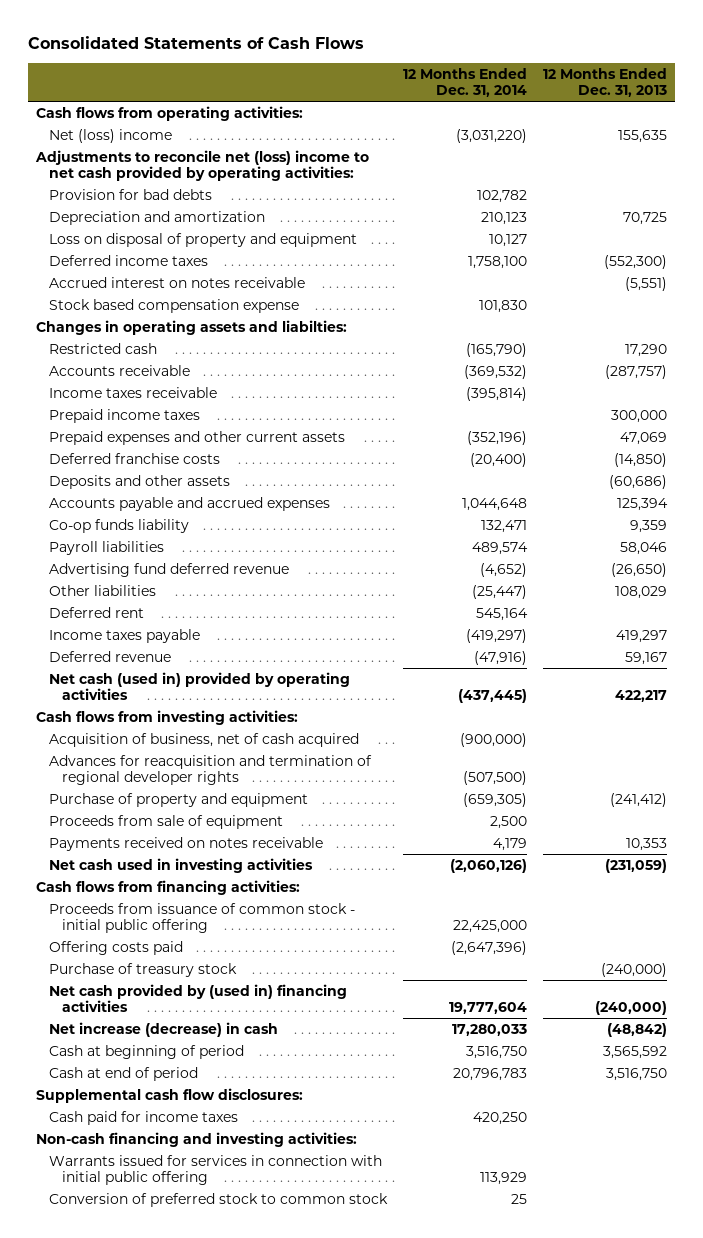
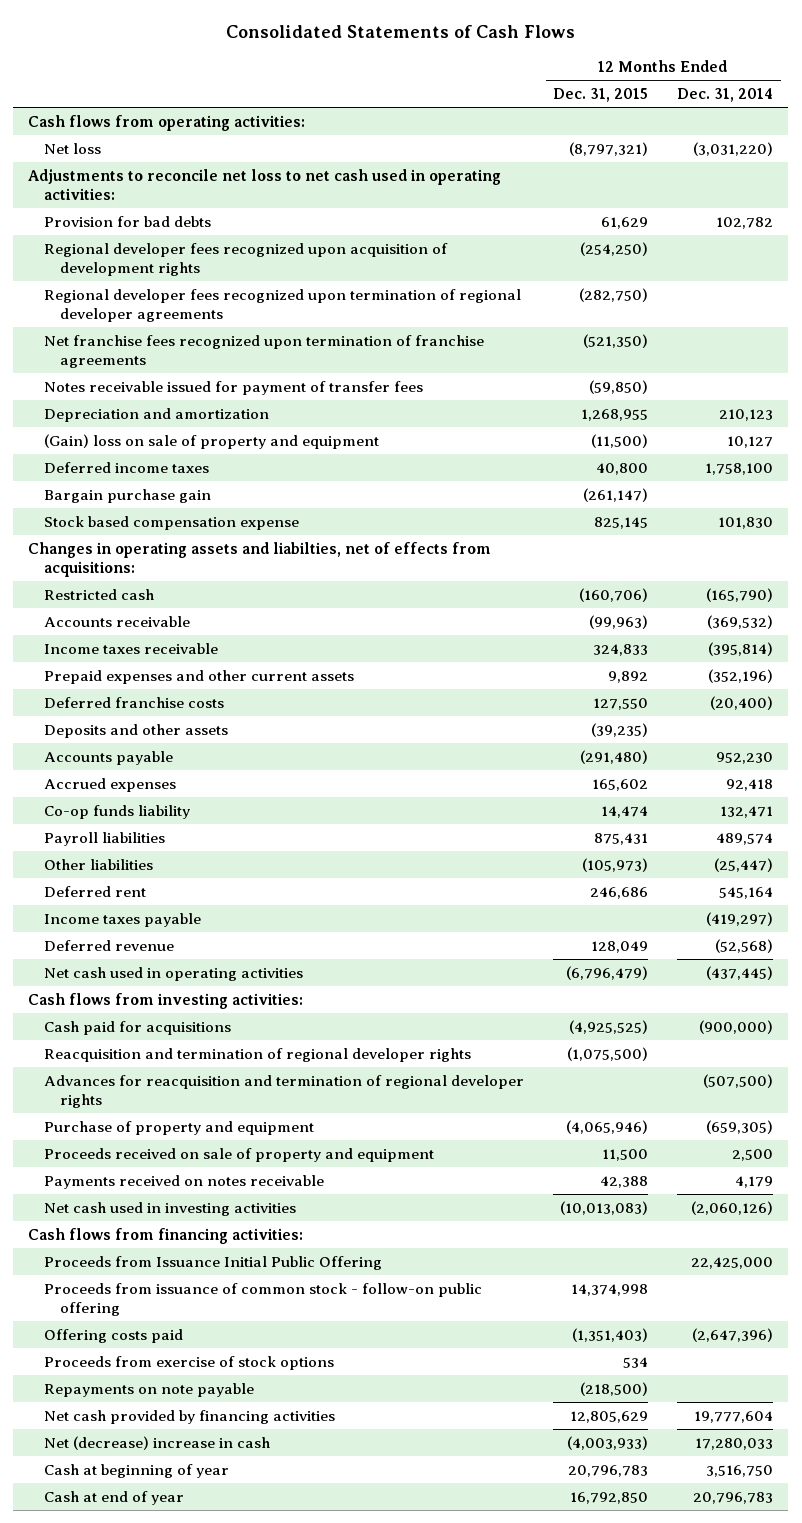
[543,68,668,98] 12 Months Ended Dec. 31, 2013 -> none
none -> [553,88,649,103] Dec. 31, 2015
[49,128,173,143] Net (loss) income -> [43,142,101,154] Net loss
[34,149,369,181] Adjustments to reconcile net (loss) income to net cash provided by operating activities: -> [28,168,502,200] Adjustments to reconcile net loss to net cash used in operating activities:
none -> [43,242,448,276] Regional developer fees recognized upon acquisition of development rights
none -> [43,288,521,322] Regional developer fees recognized upon termination of regional developer agreements
none -> [43,334,484,368] Net franchise fees recognized upon termination of franchise agreements
none -> [43,380,423,395] Notes receivable issued for payment of transfer fees
[49,232,358,247] Loss on disposal of property and equipment -> [43,433,379,449] (Gain) loss on sale of property and equipment
[49,276,306,288] Accrued interest on notes receivable -> none
none -> [43,488,211,503] Bargain purchase gain
[35,319,347,335] Changes in operating assets and liabilties: -> [28,541,492,577] Changes in operating assets and liabilties, net of effects from acquisitions:
[49,408,201,423] Prepaid income taxes -> none
[49,496,331,511] Accounts payable and accrued expenses -> none
none -> [43,750,173,765] Accounts payable
none -> [43,777,176,792] Accrued expenses
[49,562,290,577] Advertising fund deferred revenue -> none
[474,650,528,665] (47,916) -> [715,938,774,953] (52,568)
[49,671,351,700] Net cash (used in) provided by operating activities -> [43,966,303,981] Net cash used in operating activities
[49,732,360,747] Acquisition of business, net of cash acquired -> [43,1020,231,1035] Cash paid for acquisitions
none -> [43,1047,471,1062] Reacquisition and termination of regional developer rights
[49,814,284,829] Proceeds from sale of equipment -> none
none -> [43,1147,434,1162] Proceeds received on sale of property and equipment
[49,902,356,933] Proceeds from issuance of common stock - initial public offering -> [43,1255,382,1270] Proceeds from Issuance Initial Public Offering
none -> [43,1282,482,1316] Proceeds from issuance of common stock - follow-on public offering
[49,962,238,977] Purchase of treasury stock -> none
[35,1087,303,1103] Supplemental cash flow disclosures: -> none
[49,1110,239,1125] Cash paid for income taxes -> none
[35,1131,357,1147] Non-cash financing and investing activities: -> none
[49,1154,383,1185] Warrants issued for services in connection with initial public offering -> none
[49,1192,389,1207] Conversion of preferred stock to common stock -> none
none -> [43,1355,334,1370] Proceeds from exercise of stock options
none -> [43,1382,254,1397] Repayments on note payable
[49,983,348,1012] Net cash provided by (used in) financing activities -> [43,1409,335,1424] Net cash provided by financing activities
[49,1021,279,1037] Net increase (decrease) in cash -> [43,1435,270,1450] Net (decrease) increase in cash
[49,1044,245,1059] Cash at beginning of period -> [43,1463,229,1478] Cash at beginning of year
[49,1066,199,1081] Cash at end of period -> [43,1490,184,1505] Cash at end of year

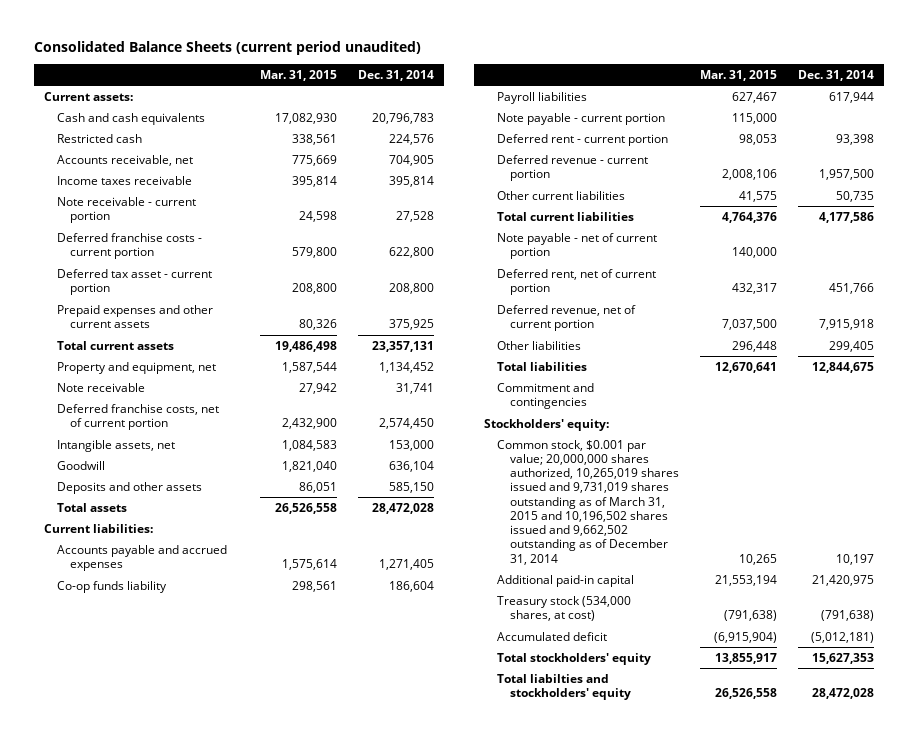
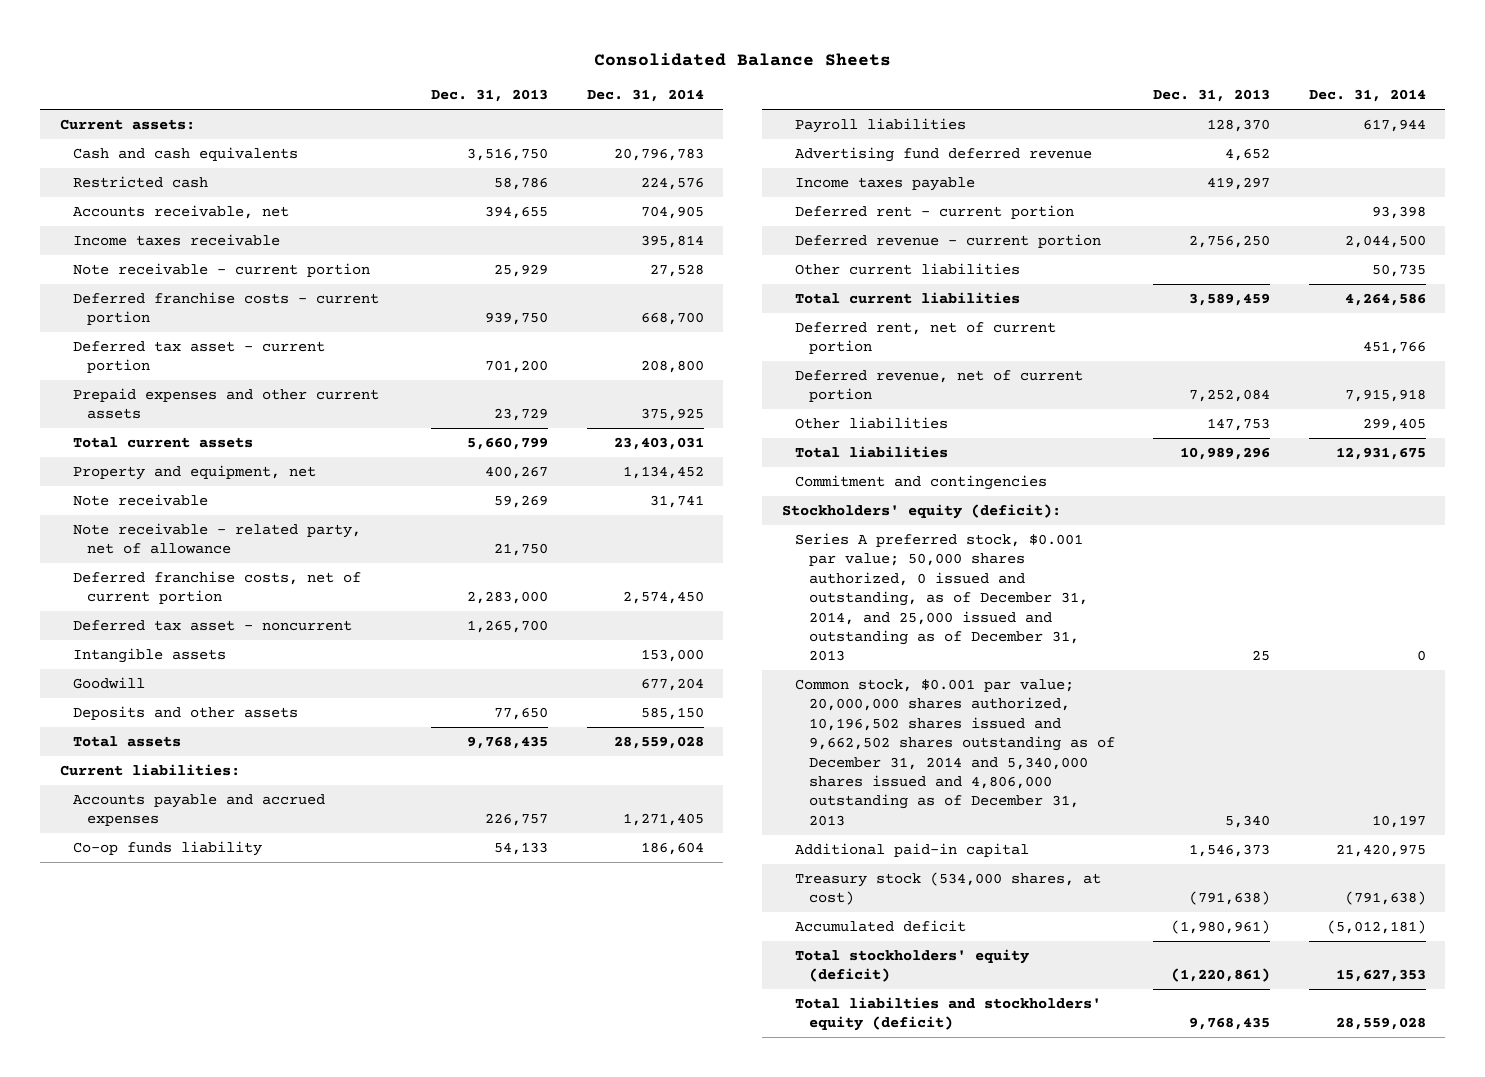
[34,41,422,56] Consolidated Balance Sheets (current period unaudited) -> [593,52,891,66] Consolidated Balance Sheets
[260,69,338,81] Mar. 31, 2015 -> none
none -> [431,89,549,103] Dec. 31, 2013
[388,247,434,259] 622,800 -> [640,312,704,326] 668,700
[371,340,434,352] 23,357,131 -> [613,436,704,450] 23,403,031
none -> [73,522,362,555] Note receivable - related party, net of allowance
none -> [73,619,353,631] Deferred tax asset - noncurrent
[57,439,176,452] Intangible assets, net -> [73,647,227,663] Intangible assets
[388,460,434,472] 636,104 -> [640,677,704,691] 677,204
[371,502,434,514] 28,472,028 -> [613,735,704,749] 28,559,028
[497,112,666,125] Note payable - current portion -> none
none -> [795,146,1093,162] Advertising fund deferred revenue
none -> [795,176,976,191] Income taxes payable
[818,169,874,181] 1,957,500 -> [1344,234,1426,248] 2,044,500
[497,232,658,260] Note payable - net of current portion -> none
[818,211,874,223] 4,177,586 -> [1344,292,1426,306] 4,264,586
[811,361,874,373] 12,844,675 -> [1335,446,1426,460] 12,931,675
[484,418,610,431] Stockholders' equity: -> [781,503,1061,519] Stockholders' equity (deficit):
none -> [795,532,1088,662] Series A preferred stock, $0.001 par value; 50,000 shares authorized, 0 issued and outstanding, as of December 31, 2014, and 25,000 issued and outstanding as of December 31, 2013
[497,439,679,565] Common stock, $0.001 par value; 20,000,000 shares authorized, 10,265,019 shares issued and 9,731,019 shares outstanding as of March 31, 2015 and 10,196,502 shares issued and 9,662,502 outstanding as of December 31, 2014 -> [795,678,1115,826] Common stock, $0.001 par value; 20,000,000 shares authorized, 10,196,502 shares issued and 9,662,502 shares outstanding as of December 31, 2014 and 5,340,000 shares issued and 4,806,000 outstanding as of December 31, 2013
[497,652,652,665] Total stockholders' equity -> [795,948,1030,983] Total stockholders' equity (deficit)
[497,673,631,701] Total liabilties and stockholders' equity -> [795,996,1102,1032] Total liabilties and stockholders' equity (deficit)
[811,688,874,700] 28,472,028 -> [1335,1017,1426,1031] 28,559,028

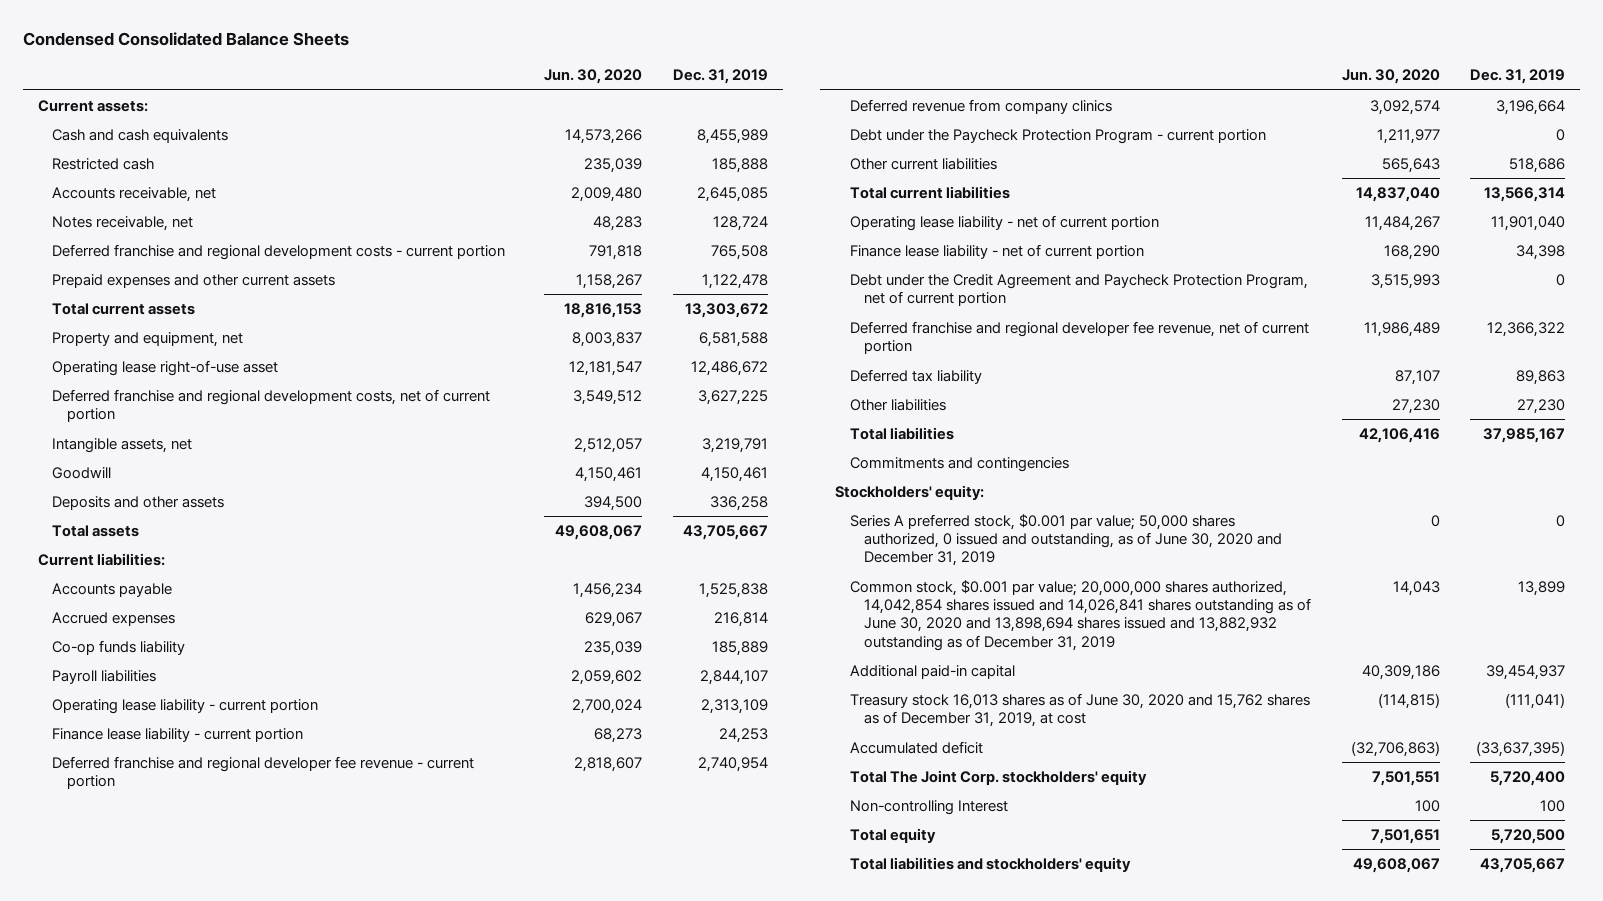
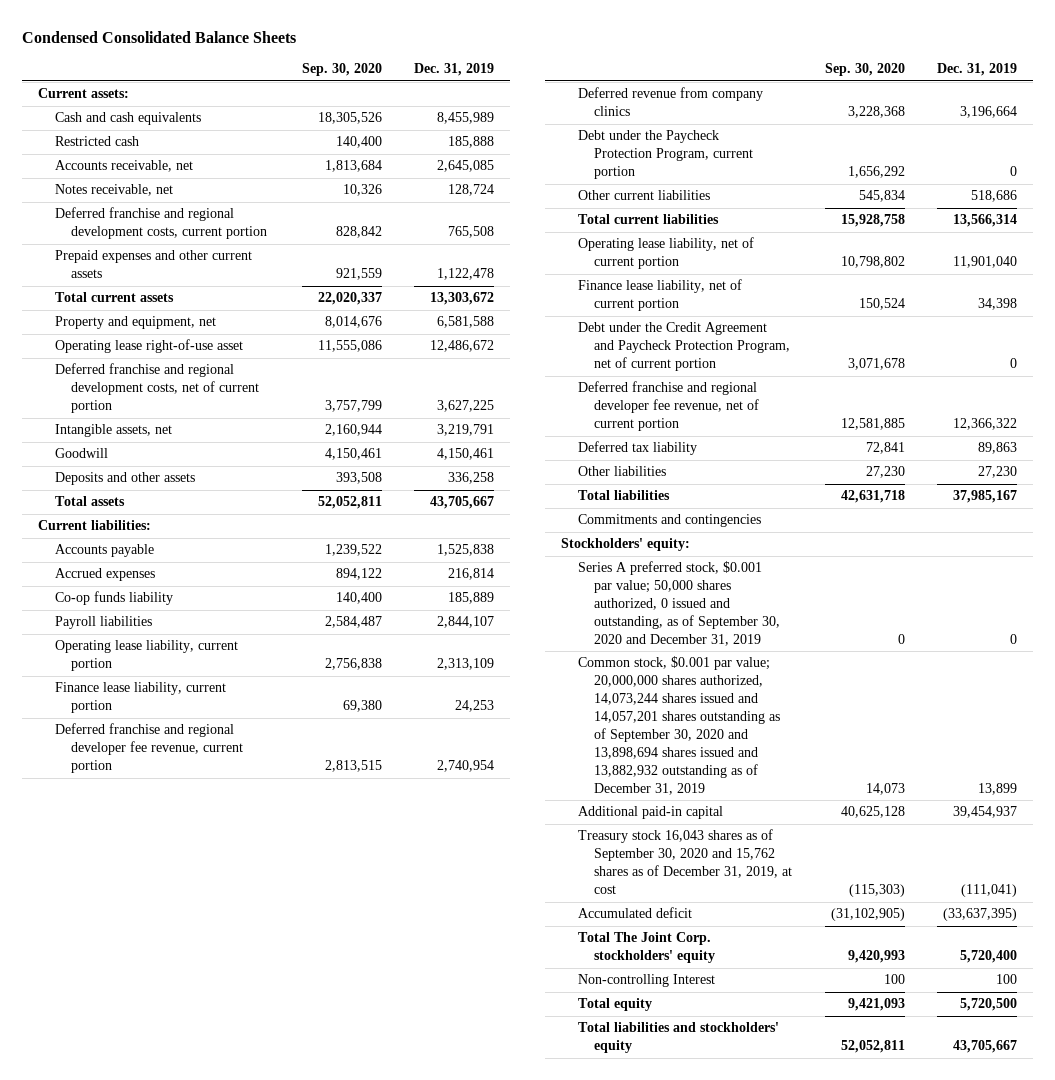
[544,69,643,85] Jun. 30, 2020 -> none
none -> [301,63,382,77] Sep. 30, 2020
[52,243,506,260] Deferred franchise and regional development costs - current portion -> [54,207,268,240] Deferred franchise and regional development costs, current portion
[52,698,319,714] Operating lease liability - current portion -> [54,640,238,672] Operating lease liability, current portion
[52,727,304,742] Finance lease liability - current portion -> [54,682,226,714] Finance lease liability, current portion
[52,755,475,790] Deferred franchise and regional developer fee revenue - current portion -> [54,723,244,774] Deferred franchise and regional developer fee revenue, current portion
[849,128,1266,144] Debt under the Paycheck Protection Program - current portion -> [577,130,754,180] Debt under the Paycheck Protection Program, current portion
[849,214,1159,231] Operating lease liability - net of current portion -> [577,237,754,270] Operating lease liability, net of current portion
[849,243,1144,259] Finance lease liability - net of current portion -> [577,279,742,312] Finance lease liability, net of current portion
[849,513,1282,567] Series A preferred stock, $0.001 par value; 50,000 shares authorized, 0 issued and outstanding, as of June 30, 2020 and December 31, 2019 -> [577,561,781,647] Series A preferred stock, $0.001 par value; 50,000 shares authorized, 0 issued and outstanding, as of September 30, 2020 and December 31, 2019
[849,579,1311,651] Common stock, $0.001 par value; 20,000,000 shares authorized, 14,042,854 shares issued and 14,026,841 shares outstanding as of June 30, 2020 and 13,898,694 shares issued and 13,882,932 outstanding as of December 31, 2019 -> [577,656,781,795] Common stock, $0.001 par value; 20,000,000 shares authorized, 14,073,244 shares issued and 14,057,201 shares outstanding as of September 30, 2020 and 13,898,694 shares issued and 13,882,932 outstanding as of December 31, 2019
[849,692,1310,728] Treasury stock 16,013 shares as of June 30, 2020 and 15,762 shares as of December 31, 2019, at cost -> [577,829,793,895] Treasury stock 16,043 shares as of September 30, 2020 and 15,762 shares as of December 31, 2019, at cost

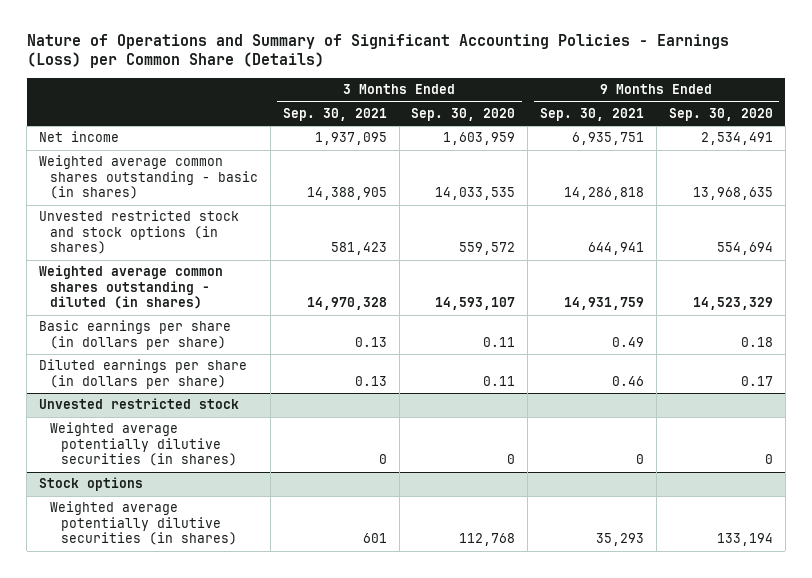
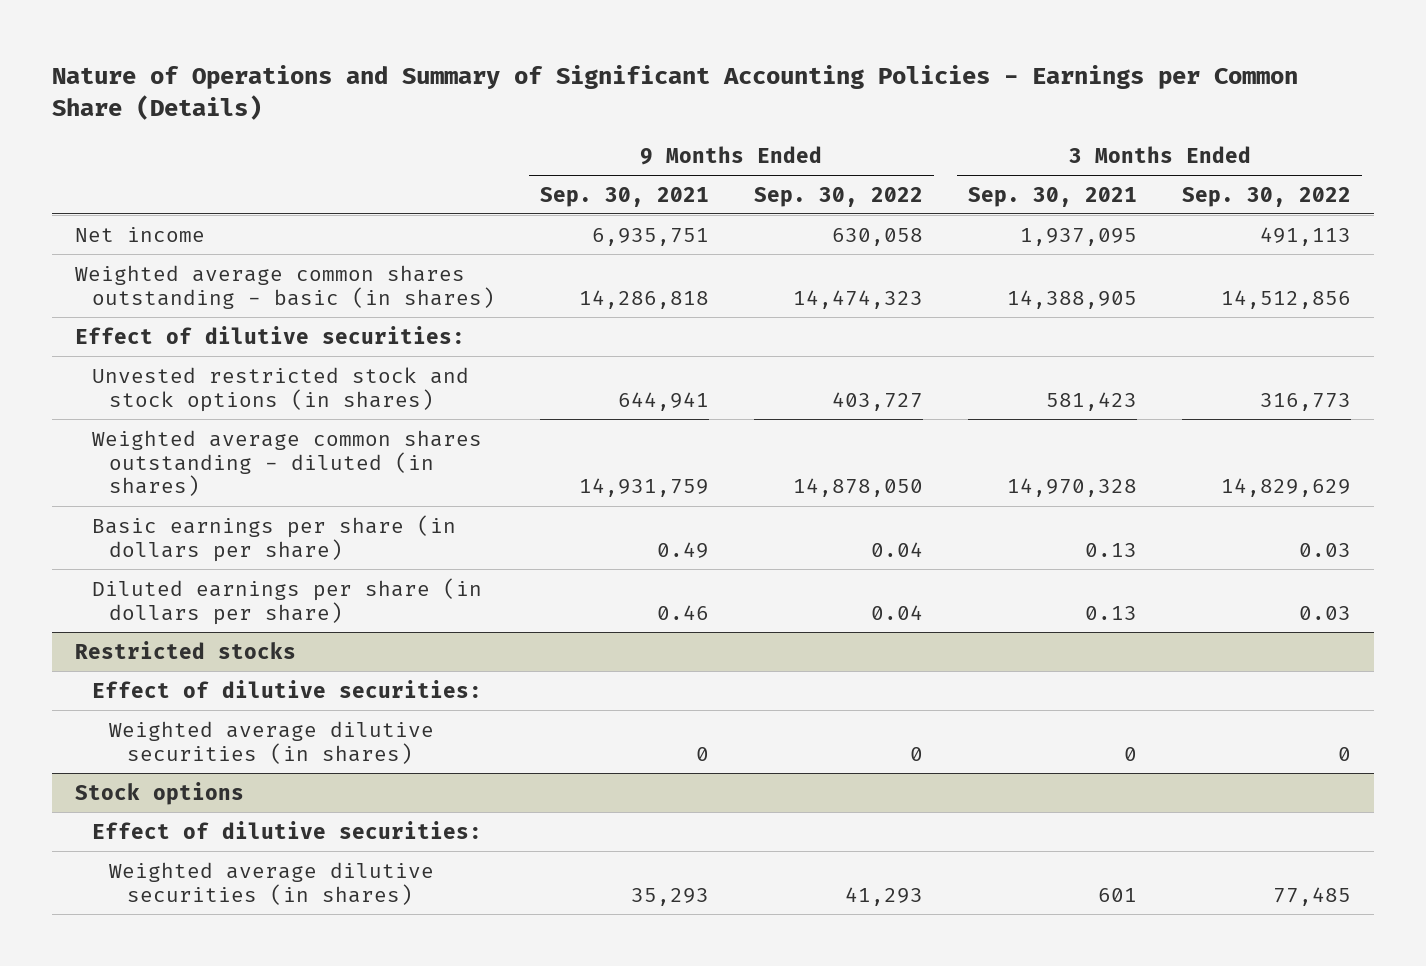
[26,33,729,69] Nature of Operations and Summary of Significant Accounting Policies - Earnings (Loss) per Common Share (Details) -> [52,64,1299,120] Nature of Operations and Summary of Significant Accounting Policies - Earnings per Common Share (Details)
[411,108,516,122] Sep. 30, 2020 -> none
[668,108,773,122] Sep. 30, 2020 -> none
none -> [754,186,924,207] Sep. 30, 2022
none -> [1182,186,1352,207] Sep. 30, 2022
none -> [74,325,465,344] Effect of dilutive securities:
[38,398,239,410] Unvested restricted stock -> [74,640,296,659] Restricted stocks
none -> [91,679,482,698] Effect of dilutive securities:
[50,422,238,467] Weighted average potentially dilutive securities (in shares) -> [109,720,435,764] Weighted average dilutive securities (in shares)
none -> [91,820,482,839] Effect of dilutive securities:
[50,501,238,546] Weighted average potentially dilutive securities (in shares) -> [109,861,435,905] Weighted average dilutive securities (in shares)

